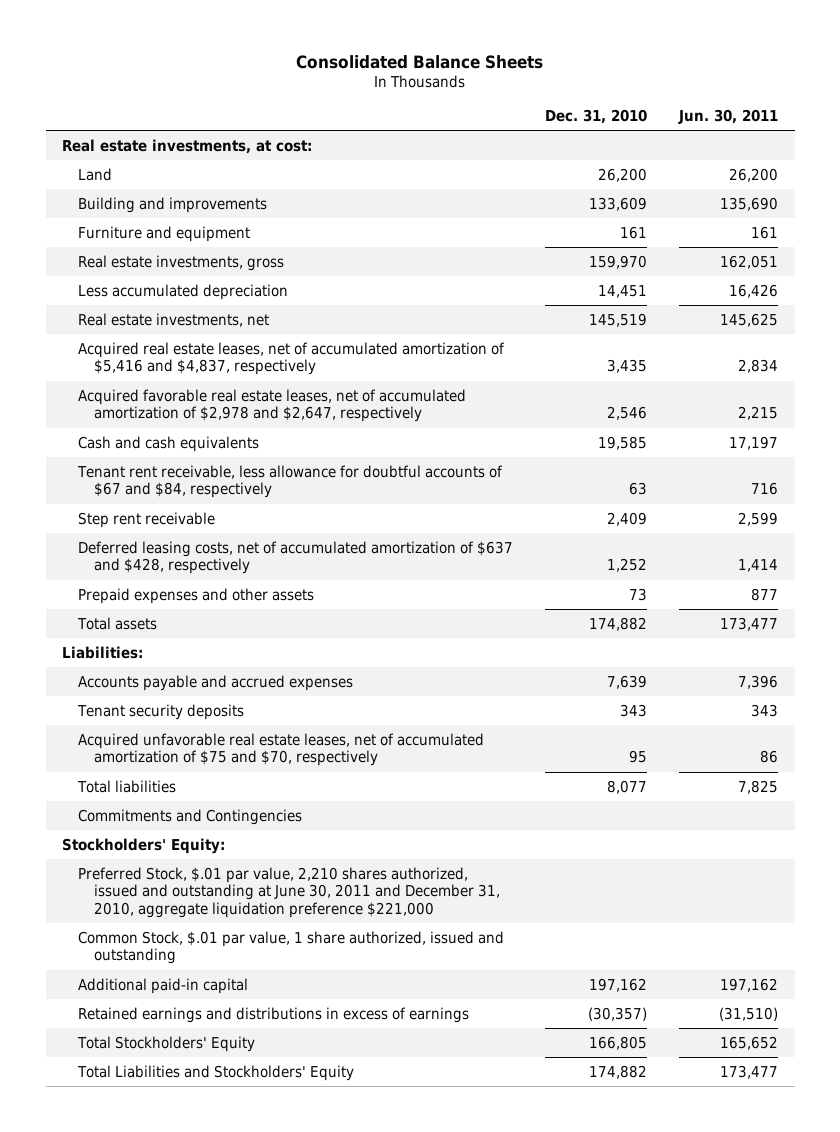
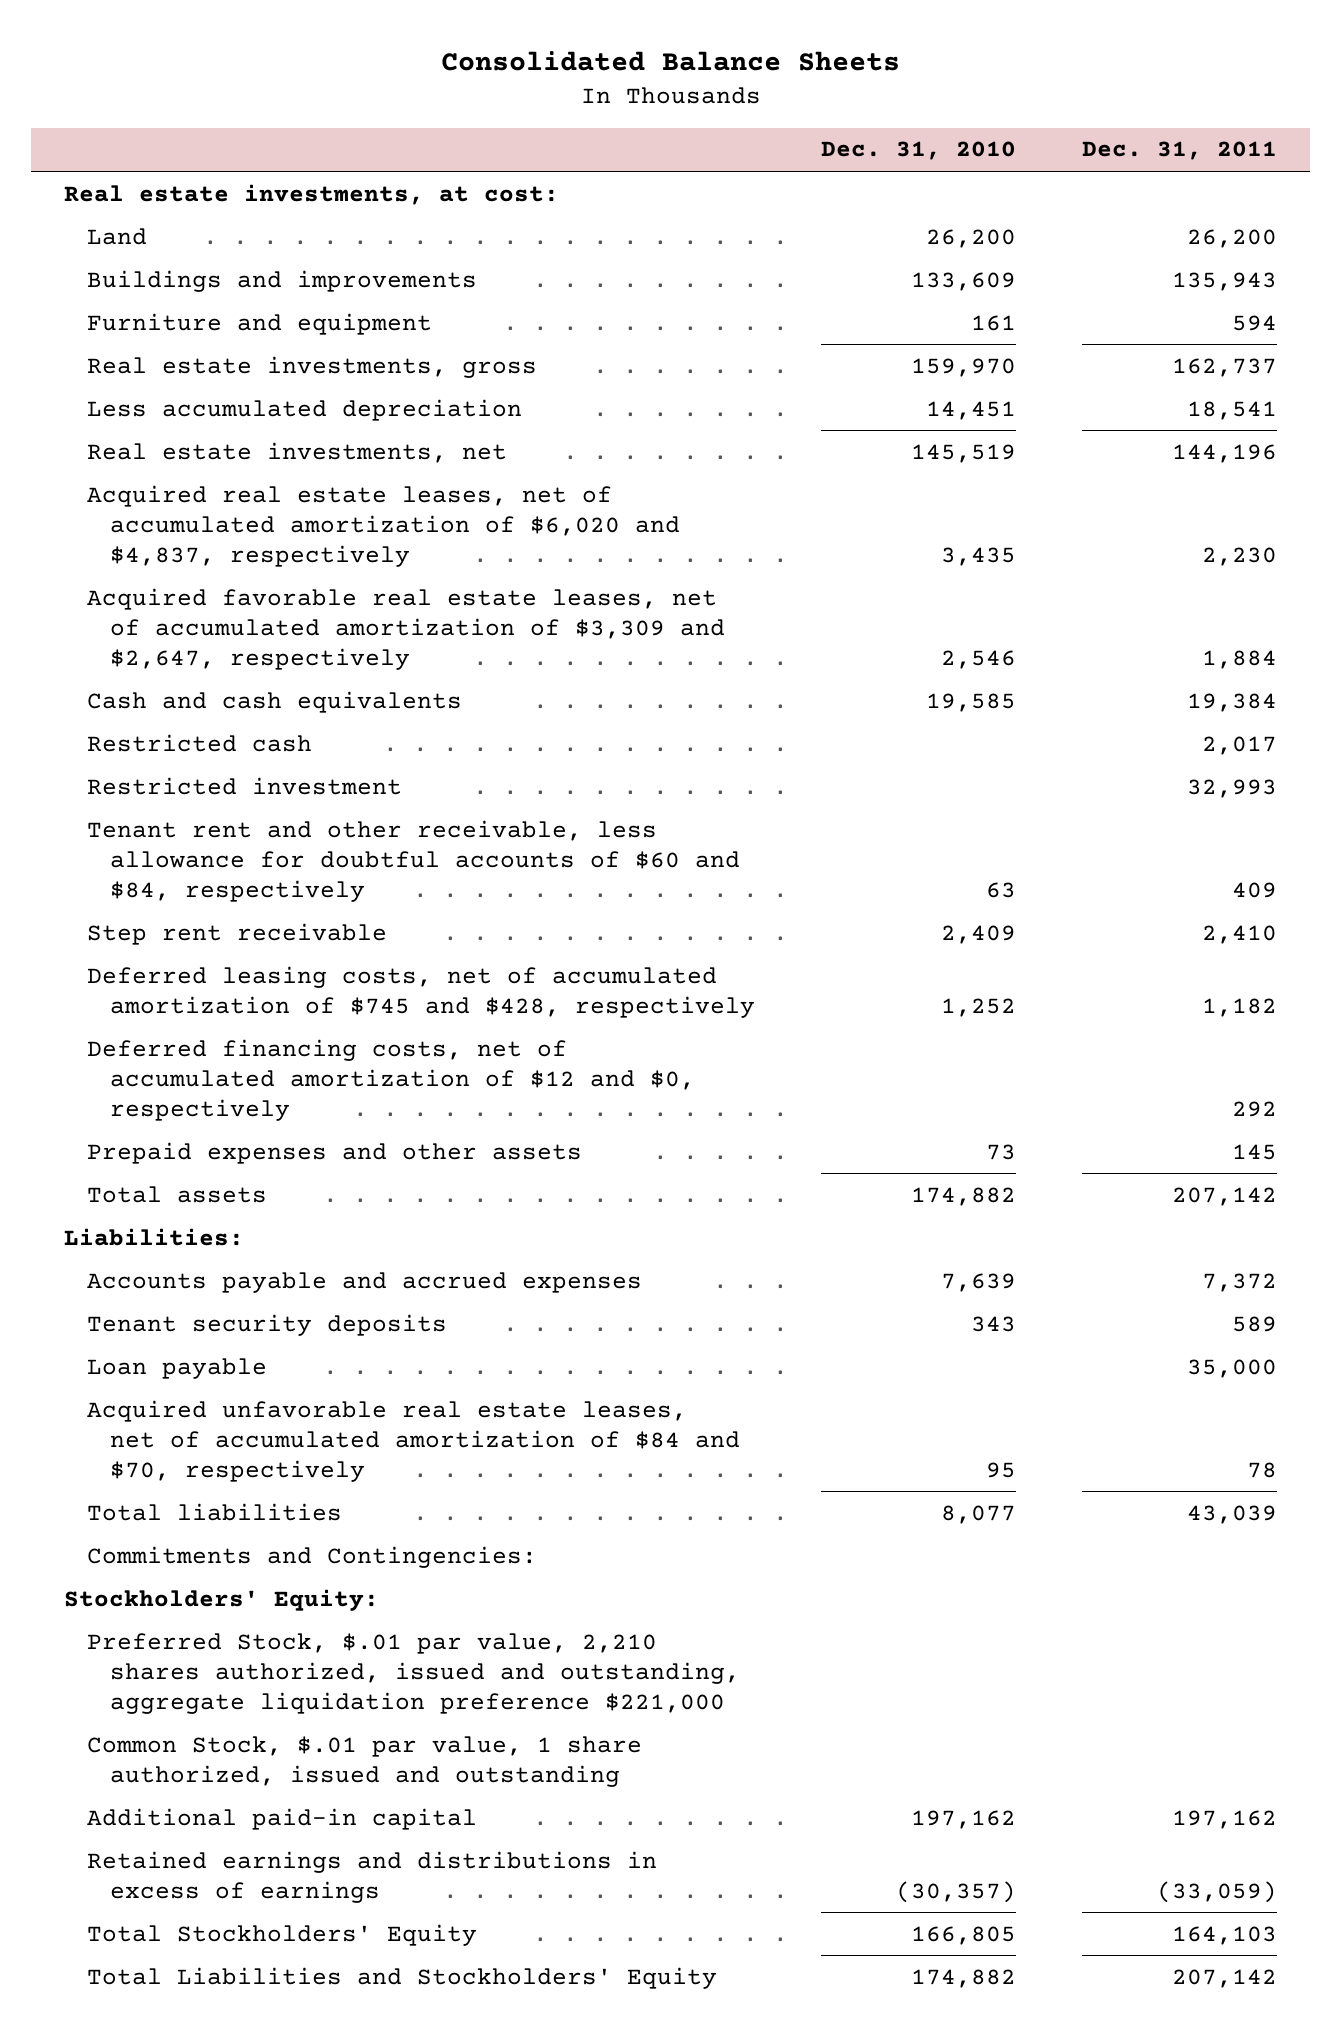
[678,108,779,124] Jun. 30, 2011 -> none
none -> [1081,141,1277,161] Dec. 31, 2011
[77,196,267,213] Building and improvements -> [87,269,478,292] Buildings and improvements
[77,341,505,376] Acquired real estate leases, net of accumulated amortization of $5,416 and $4,837, respectively -> [87,484,680,567] Acquired real estate leases, net of accumulated amortization of $6,020 and $4,837, respectively
[77,388,466,423] Acquired favorable real estate leases, net of accumulated amortization of $2,978 and $2,647, respectively -> [87,587,725,670] Acquired favorable real estate leases, net of accumulated amortization of $3,309 and $2,647, respectively
none -> [87,733,313,752] Restricted cash
none -> [87,776,403,795] Restricted investment
[76,464,503,499] Tenant rent receivable, less allowance for doubtful accounts of $67 and $84, respectively -> [87,819,740,902] Tenant rent and other receivable, less allowance for doubtful accounts of $60 and $84, respectively
[77,540,513,575] Deferred leasing costs, net of accumulated amortization of $637 and $428, respectively -> [87,965,755,1018] Deferred leasing costs, net of accumulated amortization of $745 and $428, respectively
none -> [87,1038,695,1121] Deferred financing costs, net of accumulated amortization of $12 and $0, respectively
none -> [87,1357,268,1379] Loan payable
[77,732,484,767] Acquired unfavorable real estate leases, net of accumulated amortization of $75 and $70, respectively -> [87,1399,740,1482] Acquired unfavorable real estate leases, net of accumulated amortization of $84 and $70, respectively
[77,808,302,825] Commitments and Contingencies -> [87,1545,538,1568] Commitments and Contingencies:
[77,866,500,919] Preferred Stock, $.01 par value, 2,210 shares authorized, issued and outstanding at June 30, 2011 and December 31, 2010, aggregate liquidation preference $221,000 -> [87,1632,740,1714] Preferred Stock, $.01 par value, 2,210 shares authorized, issued and outstanding, aggregate liquidation preference $221,000

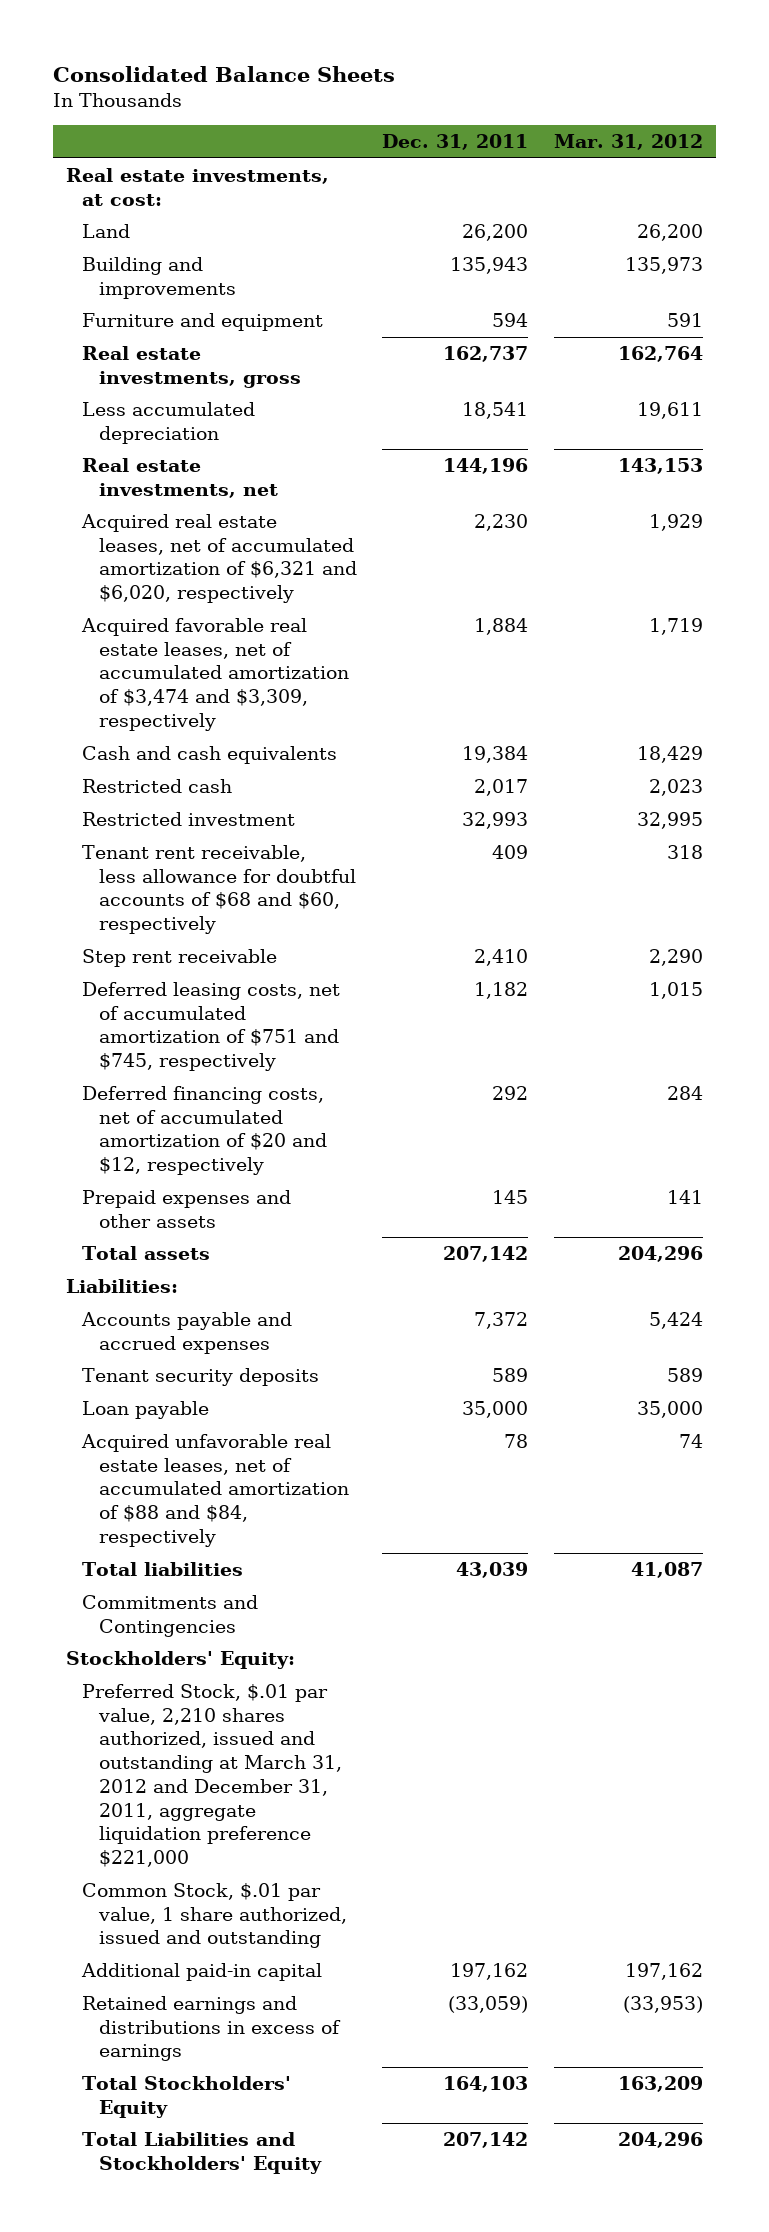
[820,141,1016,161] Dec. 31, 2010 -> none
none -> [553,133,703,150] Mar. 31, 2012
[87,269,478,292] Buildings and improvements -> [82,257,236,299] Building and improvements
[87,484,680,567] Acquired real estate leases, net of accumulated amortization of $6,020 and $4,837, respectively -> [81,514,357,604] Acquired real estate leases, net of accumulated amortization of $6,321 and $6,020, respectively
[87,587,725,670] Acquired favorable real estate leases, net of accumulated amortization of $3,309 and $2,647, respectively -> [81,618,349,731] Acquired favorable real estate leases, net of accumulated amortization of $3,474 and $3,309, respectively
[87,819,740,902] Tenant rent and other receivable, less allowance for doubtful accounts of $60 and $84, respectively -> [82,845,356,935] Tenant rent receivable, less allowance for doubtful accounts of $68 and $60, respectively
[87,965,755,1018] Deferred leasing costs, net of accumulated amortization of $745 and $428, respectively -> [82,982,341,1072] Deferred leasing costs, net of accumulated amortization of $751 and $745, respectively
[87,1038,695,1121] Deferred financing costs, net of accumulated amortization of $12 and $0, respectively -> [82,1086,327,1176] Deferred financing costs, net of accumulated amortization of $20 and $12, respectively
[87,1399,740,1482] Acquired unfavorable real estate leases, net of accumulated amortization of $84 and $70, respectively -> [81,1434,349,1547] Acquired unfavorable real estate leases, net of accumulated amortization of $88 and $84, respectively
[87,1545,538,1568] Commitments and Contingencies: -> [82,1595,259,1637] Commitments and Contingencies
[87,1632,740,1714] Preferred Stock, $.01 par value, 2,210 shares authorized, issued and outstanding, aggregate liquidation preference $221,000 -> [82,1684,342,1868] Preferred Stock, $.01 par value, 2,210 shares authorized, issued and outstanding at March 31, 2012 and December 31, 2011, aggregate liquidation preference $221,000

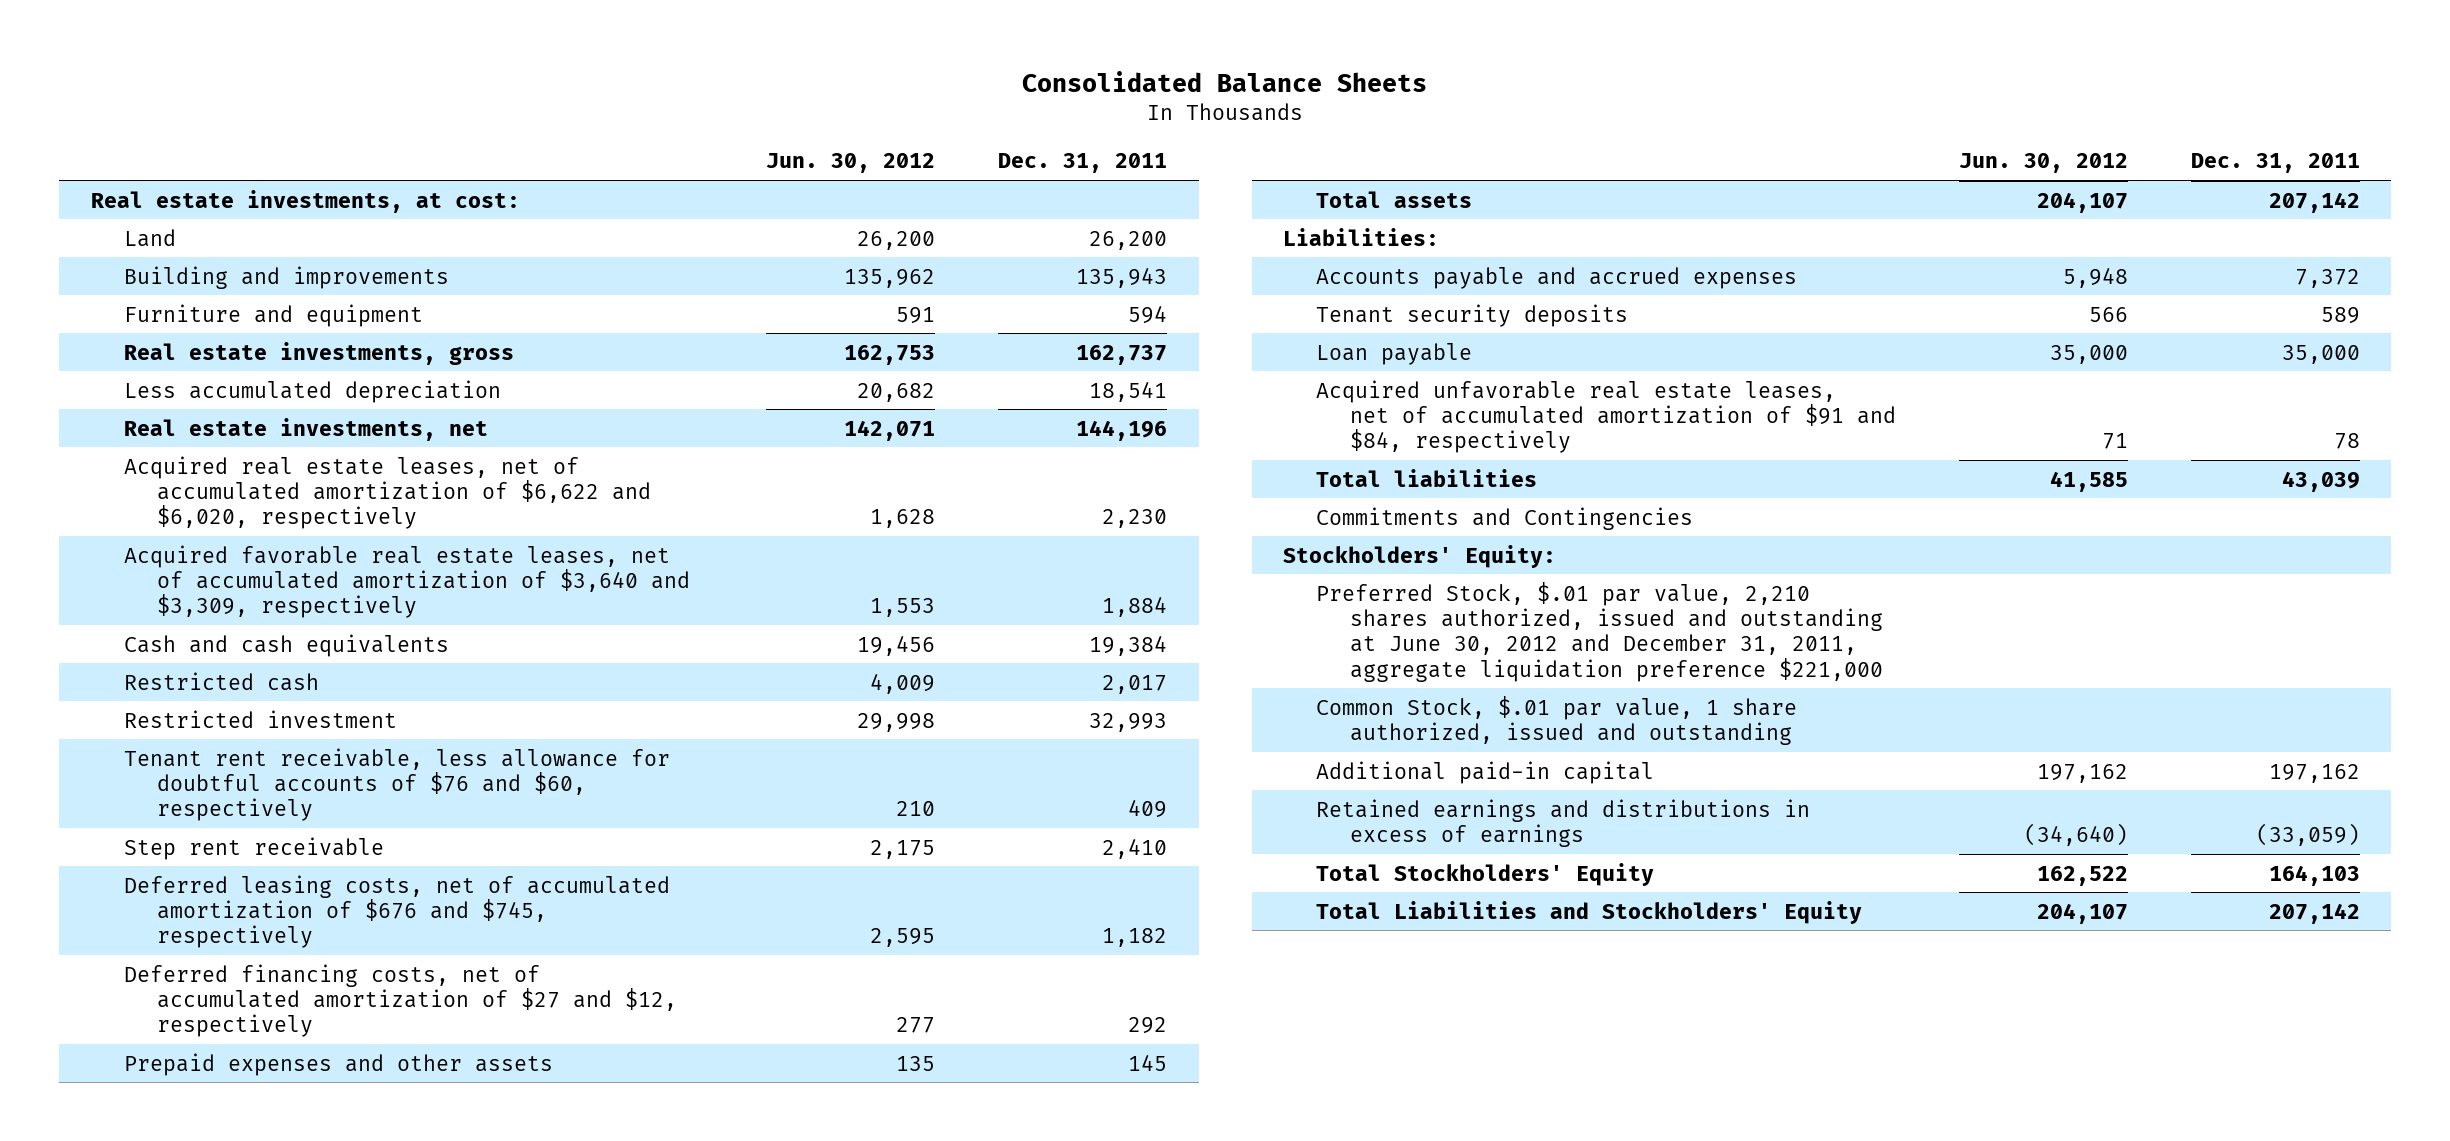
[553,133,703,150] Mar. 31, 2012 -> none
none -> [766,153,936,174] Jun. 30, 2012
[81,514,357,604] Acquired real estate leases, net of accumulated amortization of $6,321 and $6,020, respectively -> [123,455,652,530] Acquired real estate leases, net of accumulated amortization of $6,622 and $6,020, respectively
[81,618,349,731] Acquired favorable real estate leases, net of accumulated amortization of $3,474 and $3,309, respectively -> [123,544,691,619] Acquired favorable real estate leases, net of accumulated amortization of $3,640 and $3,309, respectively
[82,845,356,935] Tenant rent receivable, less allowance for doubtful accounts of $68 and $60, respectively -> [123,747,670,822] Tenant rent receivable, less allowance for doubtful accounts of $76 and $60, respectively
[82,982,341,1072] Deferred leasing costs, net of accumulated amortization of $751 and $745, respectively -> [123,874,670,949] Deferred leasing costs, net of accumulated amortization of $676 and $745, respectively
[82,1086,327,1176] Deferred financing costs, net of accumulated amortization of $20 and $12, respectively -> [123,963,678,1038] Deferred financing costs, net of accumulated amortization of $27 and $12, respectively
[81,1434,349,1547] Acquired unfavorable real estate leases, net of accumulated amortization of $88 and $84, respectively -> [1316,379,1896,454] Acquired unfavorable real estate leases, net of accumulated amortization of $91 and $84, respectively
[82,1684,342,1868] Preferred Stock, $.01 par value, 2,210 shares authorized, issued and outstanding at March 31, 2012 and December 31, 2011, aggregate liquidation preference $221,000 -> [1316,581,1883,682] Preferred Stock, $.01 par value, 2,210 shares authorized, issued and outstanding at June 30, 2012 and December 31, 2011, aggregate liquidation preference $221,000

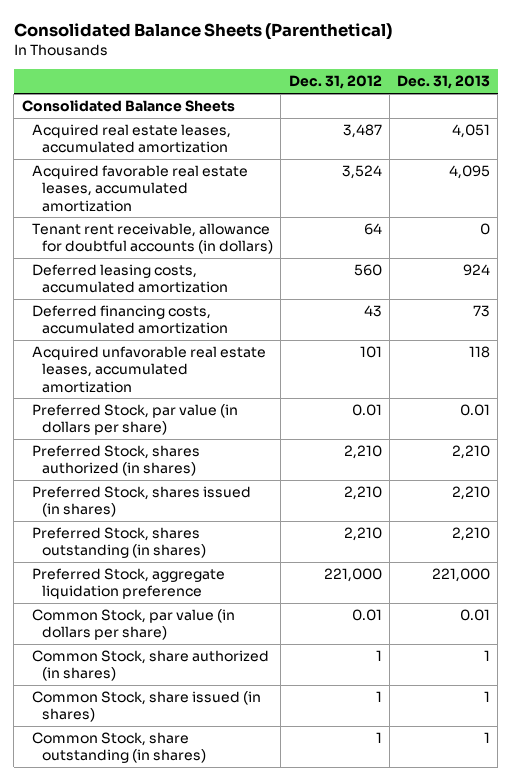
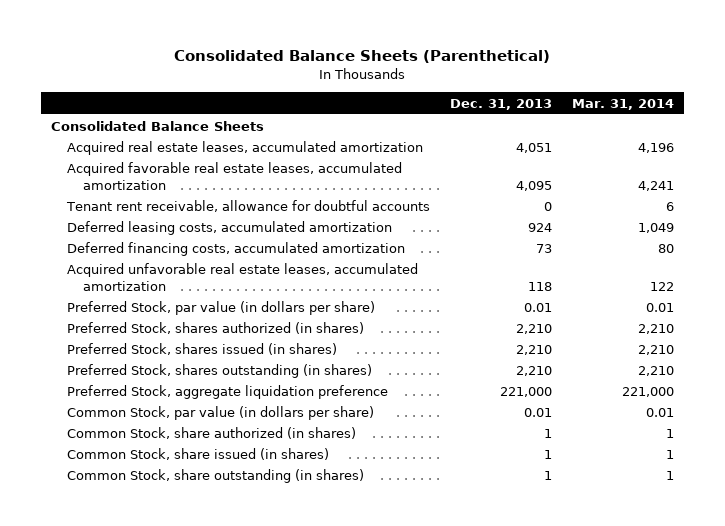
[288,75,382,90] Dec. 31, 2012 -> none
none -> [571,98,674,110] Mar. 31, 2014
[31,223,274,255] Tenant rent receivable, allowance for doubtful accounts (in dollars) -> [65,199,430,212] Tenant rent receivable, allowance for doubtful accounts

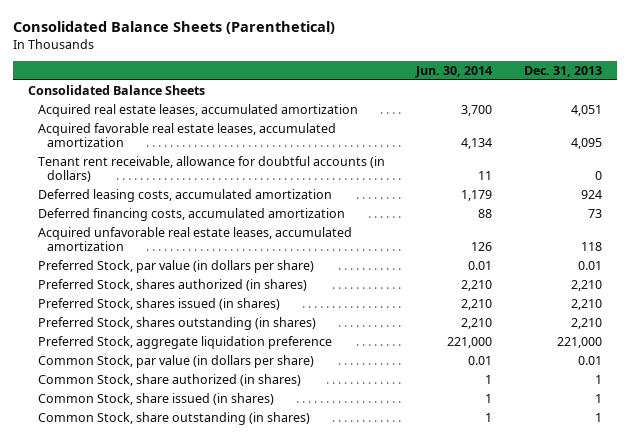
[571,98,674,110] Mar. 31, 2014 -> none
none -> [415,66,493,79] Jun. 30, 2014
[65,199,430,212] Tenant rent receivable, allowance for doubtful accounts -> [37,155,385,183] Tenant rent receivable, allowance for doubtful accounts (in dollars)

